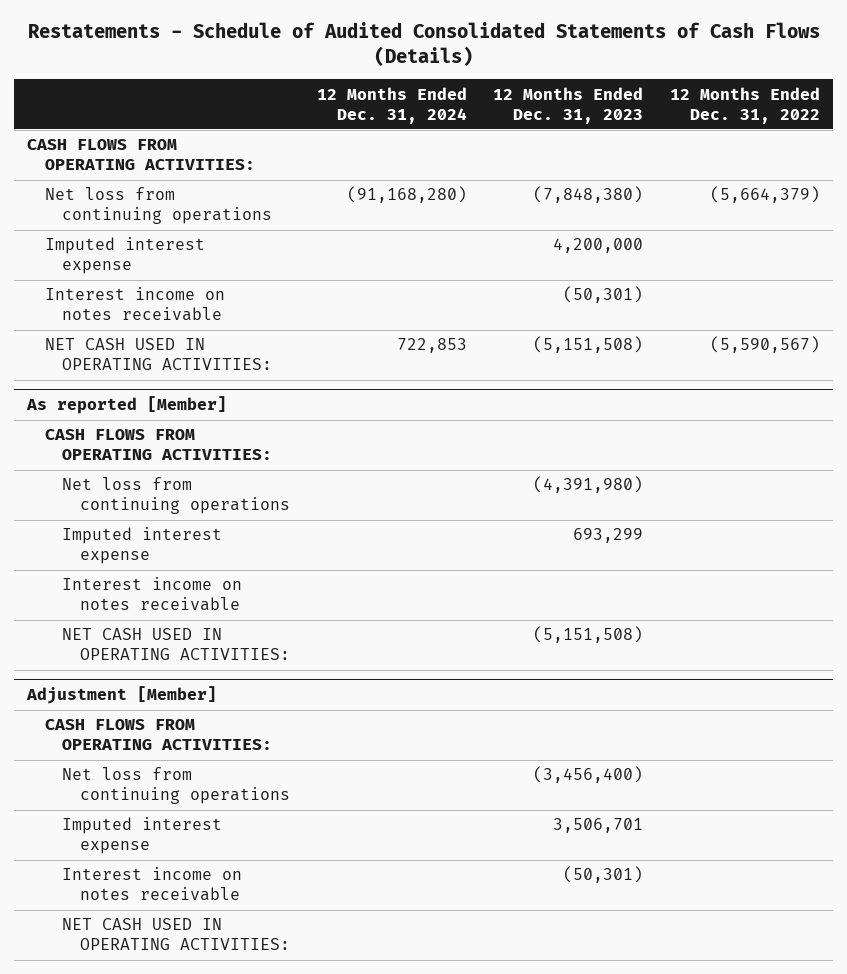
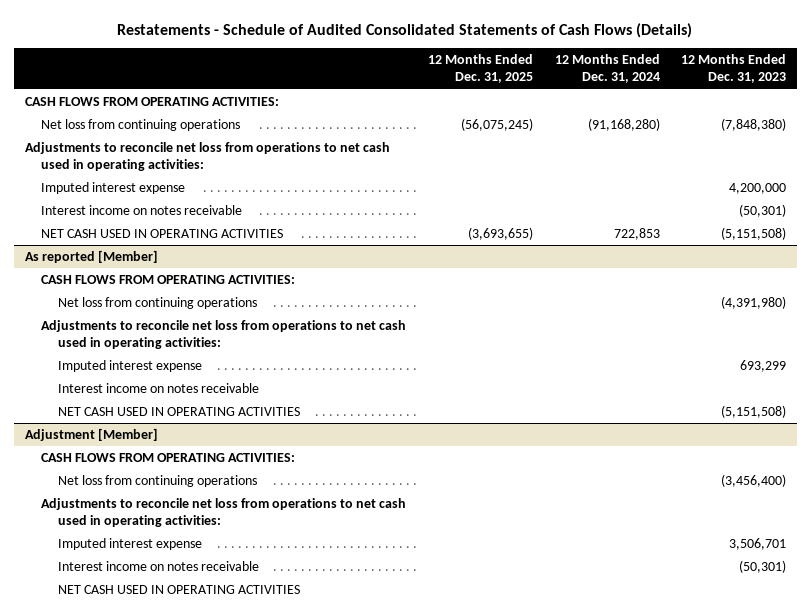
[670,86,821,124] 12 Months Ended Dec. 31, 2022 -> none
none -> [427,54,533,84] 12 Months Ended Dec. 31, 2025
none -> [24,141,390,172] Adjustments to reconcile net loss from operations to net cash used in operating activities:
[44,338,273,371] NET CASH USED IN OPERATING ACTIVITIES: -> [41,228,284,238] NET CASH USED IN OPERATING ACTIVITIES
none -> [41,319,407,350] Adjustments to reconcile net loss from operations to net cash used in operating activities:
[62,628,290,661] NET CASH USED IN OPERATING ACTIVITIES: -> [57,406,300,416] NET CASH USED IN OPERATING ACTIVITIES
none -> [41,497,407,528] Adjustments to reconcile net loss from operations to net cash used in operating activities:
[62,918,290,951] NET CASH USED IN OPERATING ACTIVITIES: -> [57,584,300,594] NET CASH USED IN OPERATING ACTIVITIES

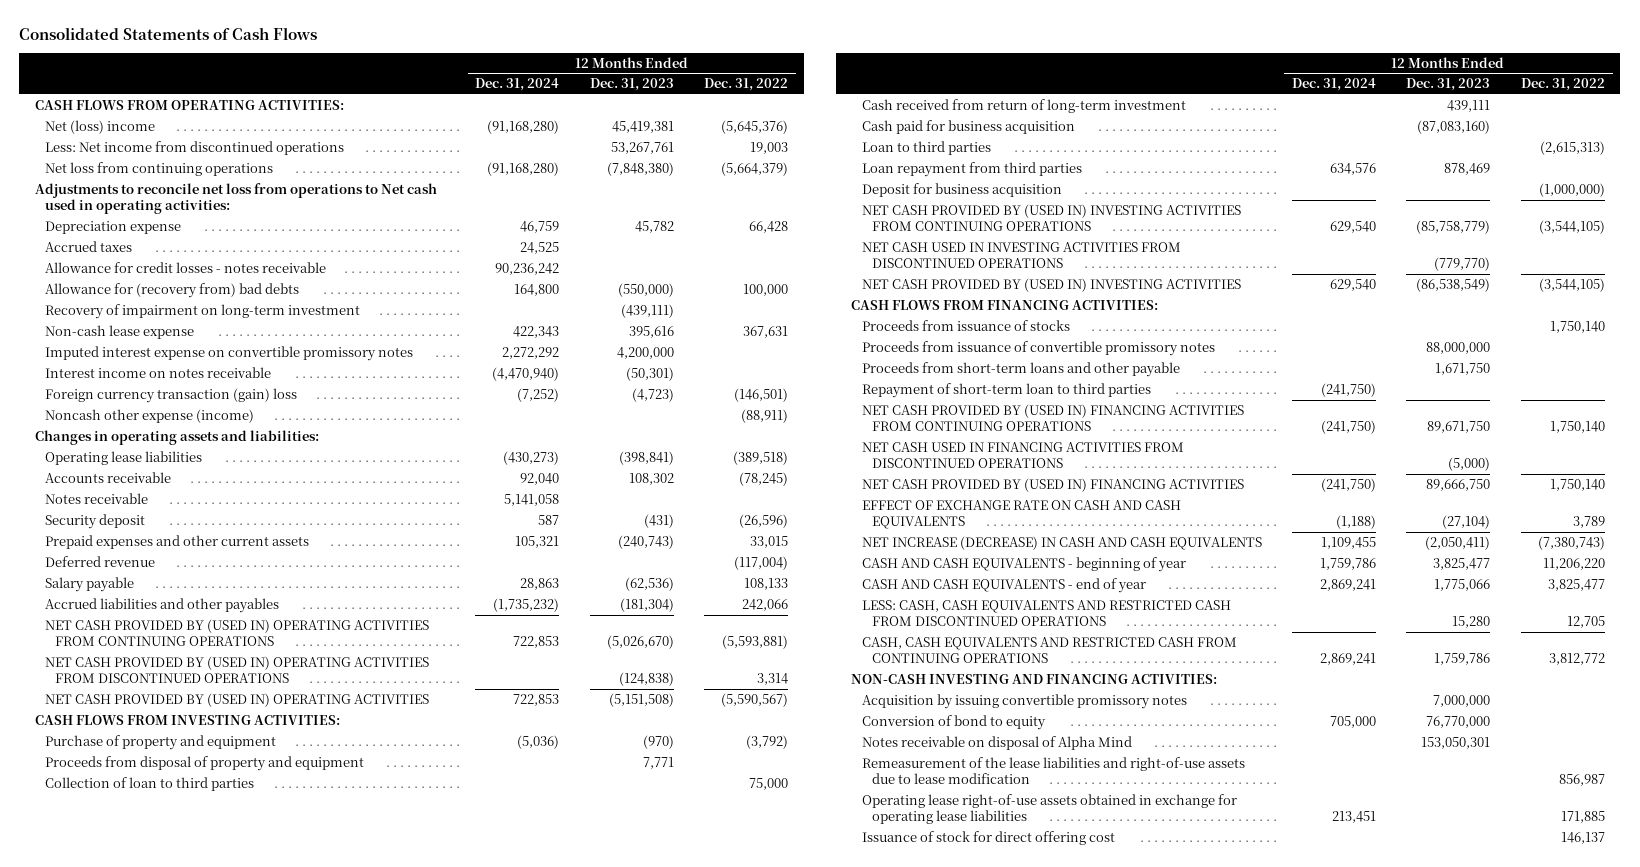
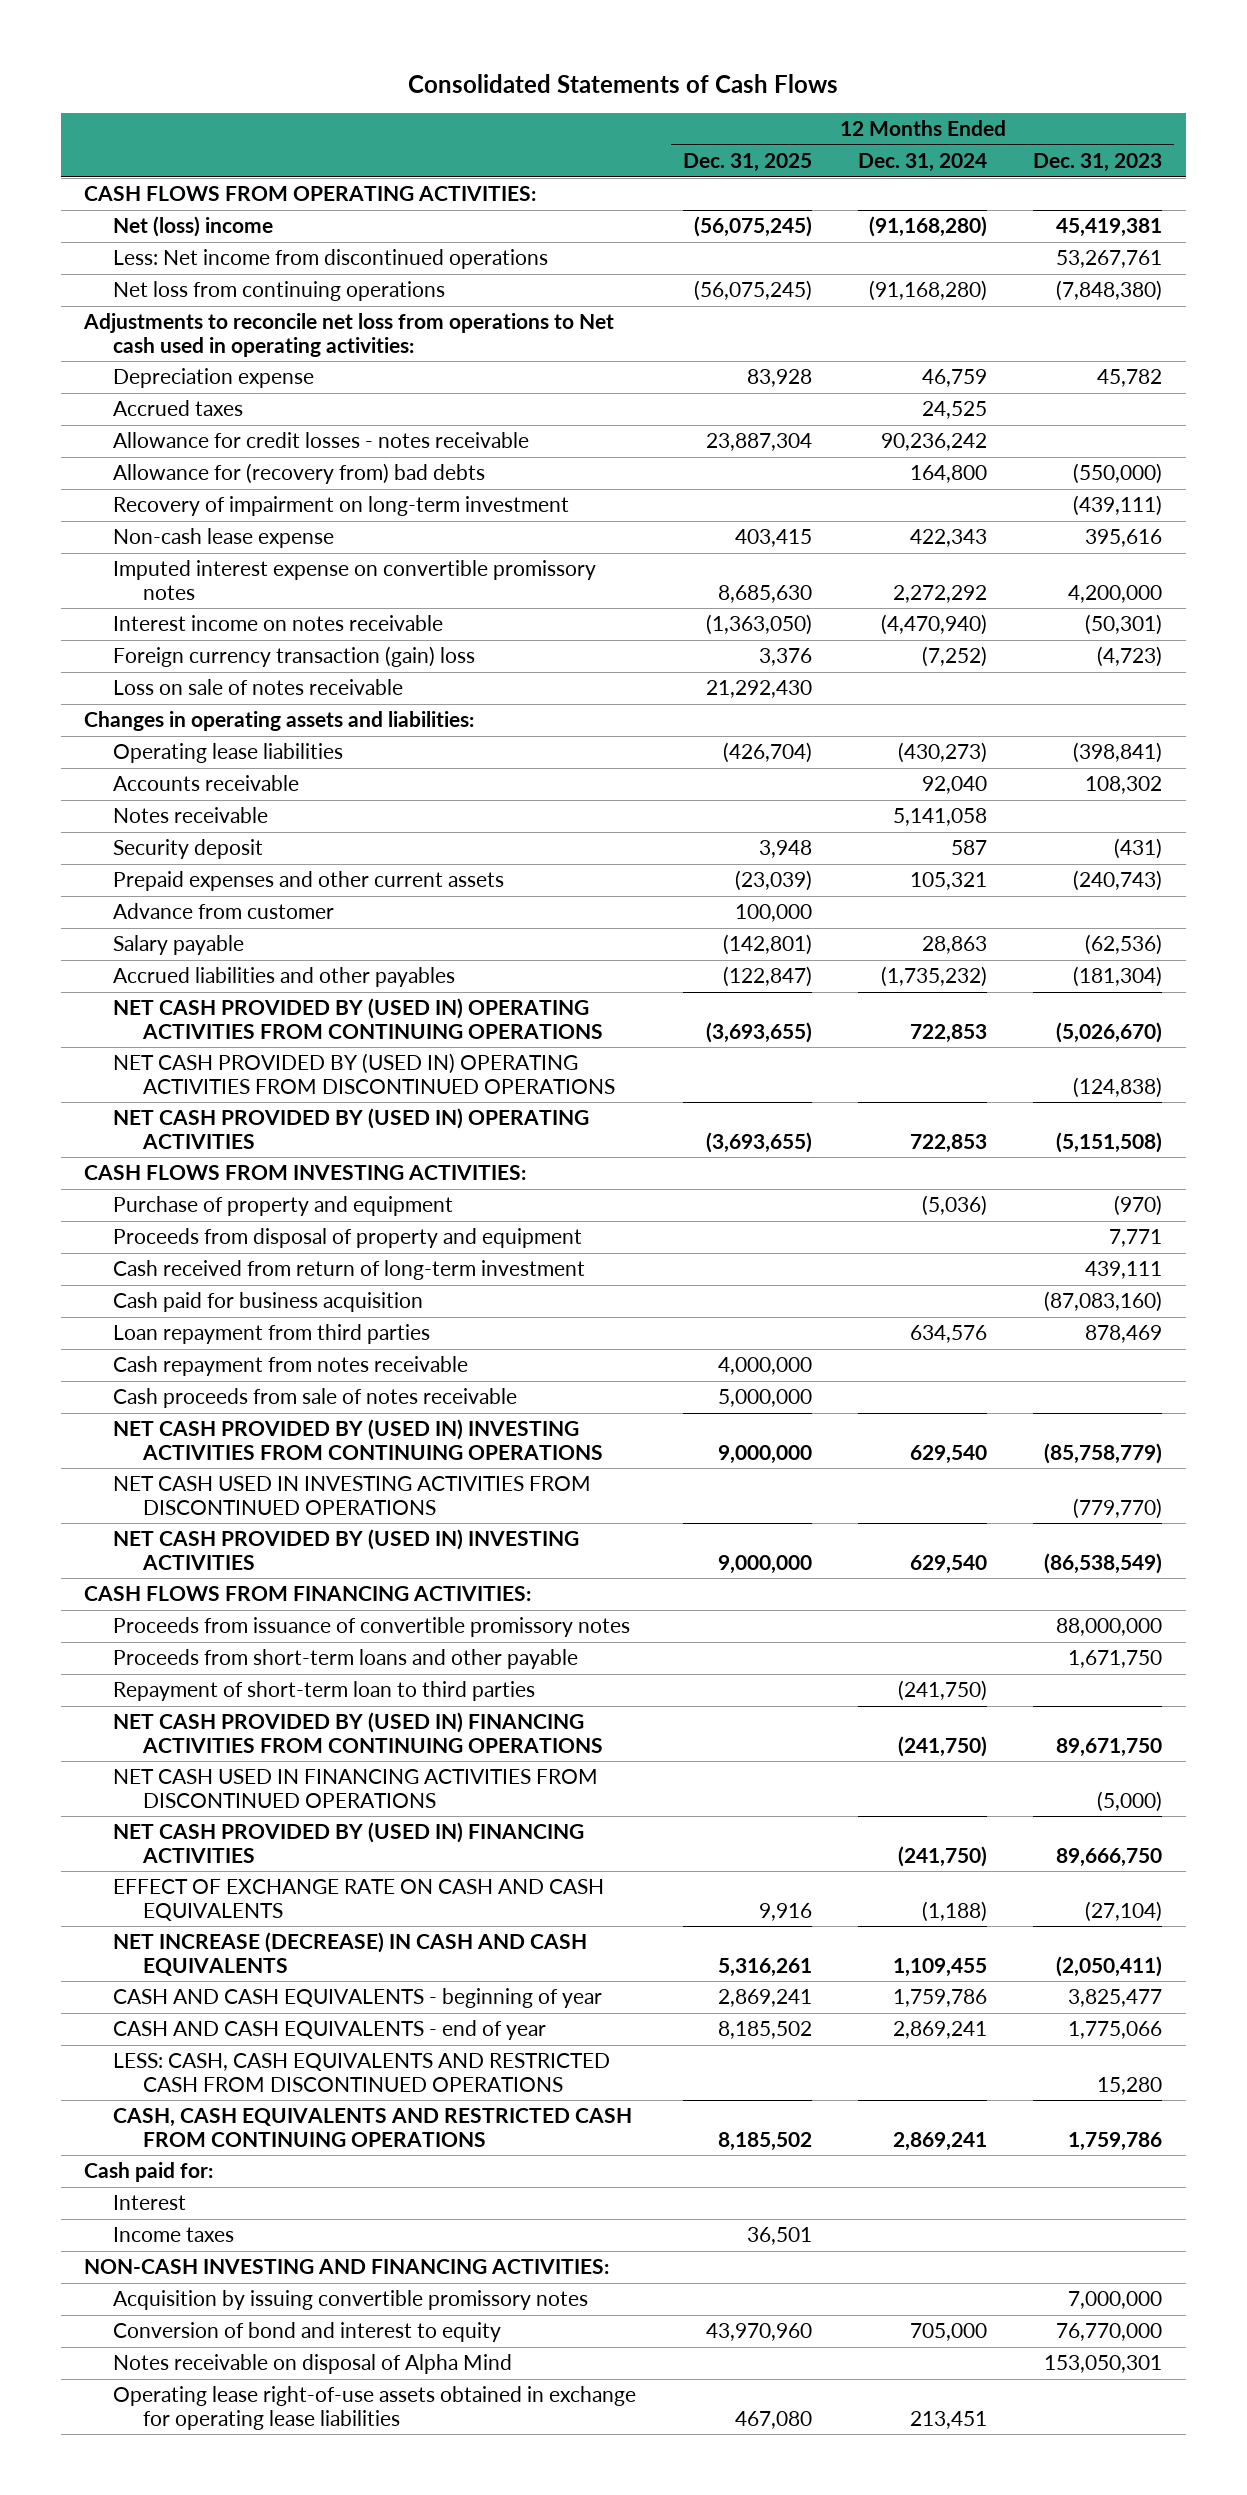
[704,78,789,92] Dec. 31, 2022 -> none
none -> [682,153,812,173] Dec. 31, 2025
[44,409,254,424] Noncash other expense (income) -> none
none -> [113,679,404,696] Loss on sale of notes receivable
[44,556,155,568] Deferred revenue -> none
none -> [113,903,335,920] Advance from customer
[44,777,254,792] Collection of loan to third parties -> none
[861,141,991,156] Loan to third parties -> none
[861,183,1062,198] Deposit for business acquisition -> none
none -> [113,1356,469,1377] Cash repayment from notes receivable
none -> [113,1388,518,1409] Cash proceeds from sale of notes receivable
[861,320,1070,332] Proceeds from issuance of stocks -> none
none -> [84,2162,214,2183] Cash paid for:
none -> [113,2195,187,2211] Interest
none -> [113,2227,235,2243] Income taxes
[861,715,1046,731] Conversion of bond to equity -> [113,2322,502,2343] Conversion of bond and interest to equity
[861,757,1245,785] Remeasurement of the lease liabilities and right-of-use assets due to lease modification -> none
[861,831,1115,846] Issuance of stock for direct offering cost -> none

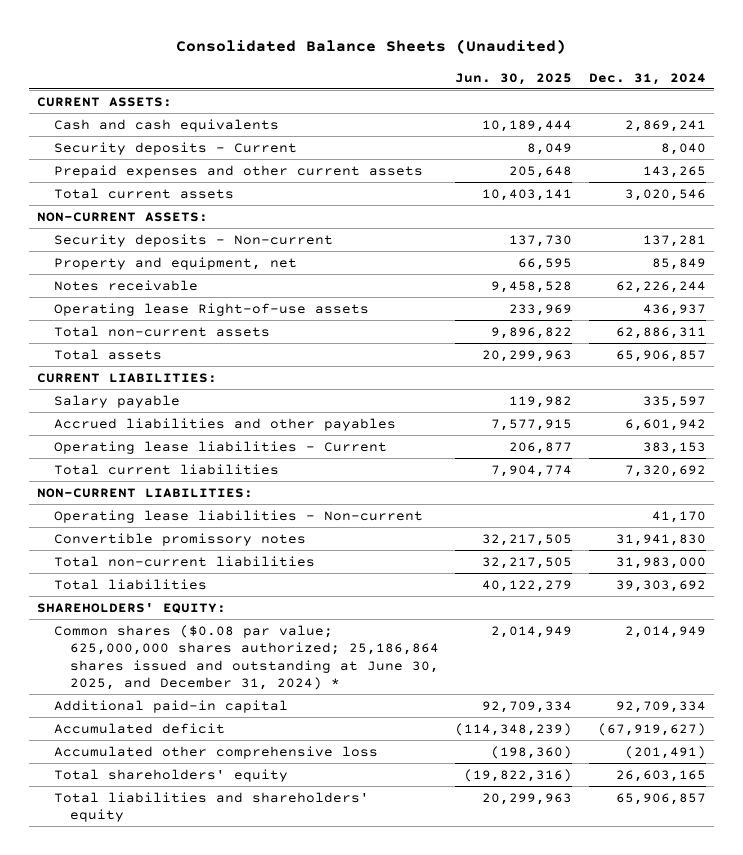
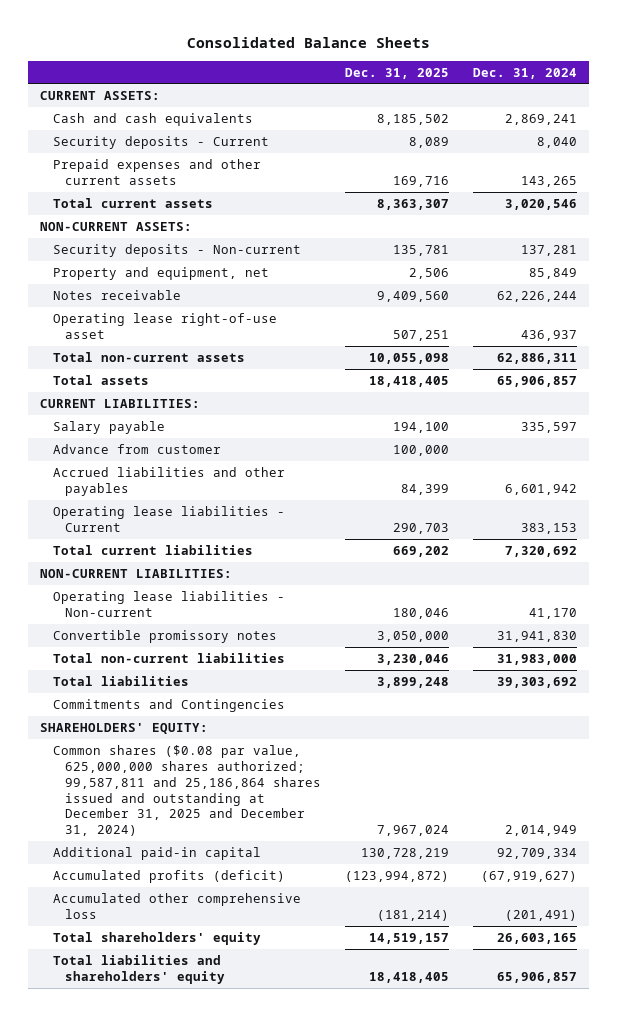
[176,39,567,55] Consolidated Balance Sheets (Unaudited) -> [186,37,430,49] Consolidated Balance Sheets
[455,72,573,85] Jun. 30, 2025 -> none
none -> [345,67,450,79] Dec. 31, 2025
[53,302,369,316] Operating lease Right-of-use assets -> [52,312,277,339] Operating lease right-of-use asset
none -> [52,443,221,454] Advance from customer
none -> [52,698,285,712] Commitments and Contingencies
[53,624,440,690] Common shares ($0.08 par value; 625,000,000 shares authorized; 25,186,864 shares issued and outstanding at June 30, 2025, and December 31, 2024) * -> [52,744,322,837] Common shares ($0.08 par value, 625,000,000 shares authorized; 99,587,811 and 25,186,864 shares issued and outstanding at December 31, 2025 and December 31, 2024)
[53,722,225,734] Accumulated deficit -> [52,869,285,883] Accumulated profits (deficit)

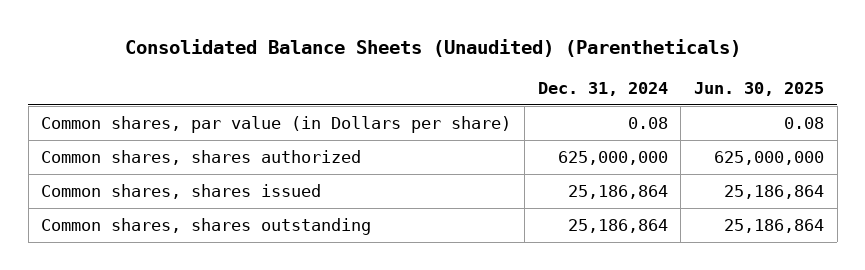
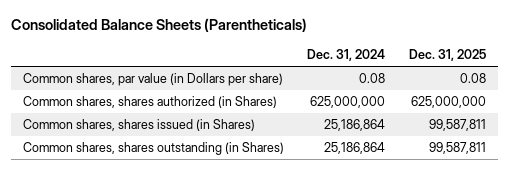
[124,38,741,57] Consolidated Balance Sheets (Unaudited) (Parentheticals) -> [10,18,307,33] Consolidated Balance Sheets (Parentheticals)
[693,81,824,96] Jun. 30, 2025 -> none
none -> [408,48,486,61] Dec. 31, 2025
[41,150,362,166] Common shares, shares authorized -> [22,96,277,109] Common shares, shares authorized (in Shares)
[41,184,322,200] Common shares, shares issued -> [22,119,255,132] Common shares, shares issued (in Shares)
[41,218,372,236] Common shares, shares outstanding -> [22,142,284,156] Common shares, shares outstanding (in Shares)

